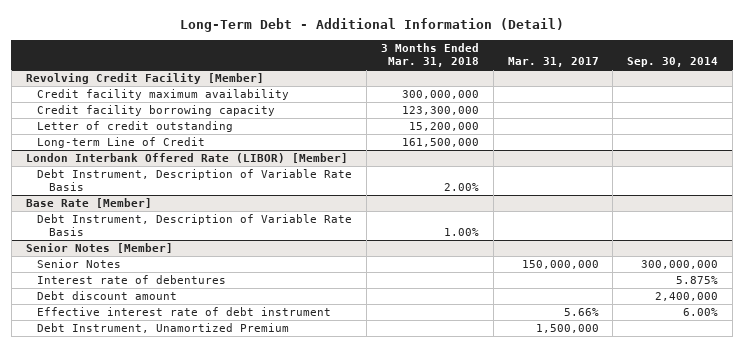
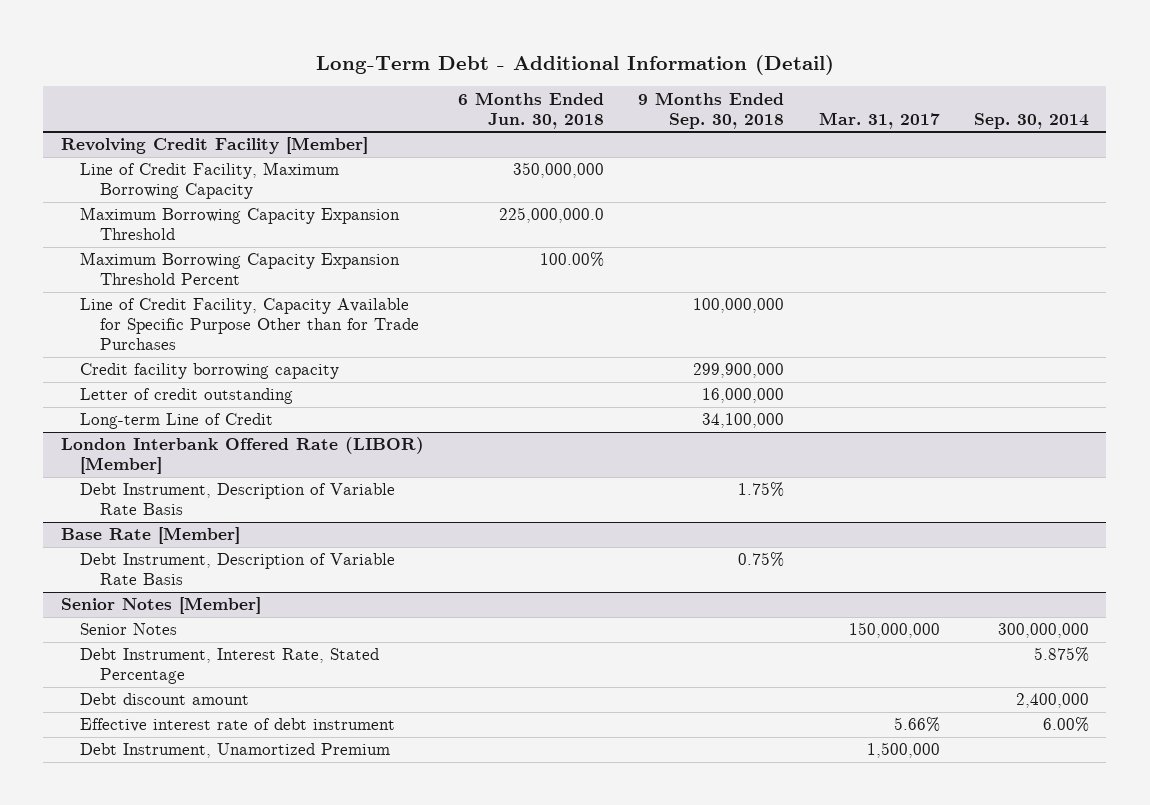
[380,42,479,68] 3 Months Ended Mar. 31, 2018 -> none
none -> [457,91,604,129] 6 Months Ended Jun. 30, 2018
none -> [638,91,785,129] 9 Months Ended Sep. 30, 2018
[37,89,290,101] Credit facility maximum availability -> [80,162,340,200] Line of Credit Facility, Maximum Borrowing Capacity
none -> [80,207,401,241] Maximum Borrowing Capacity Expansion Threshold
none -> [80,252,401,286] Maximum Borrowing Capacity Expansion Threshold Percent
none -> [80,298,419,350] Line of Credit Facility, Capacity Available for Specific Purpose Other than for Trade Purchases
[37,275,227,285] Interest rate of debentures -> [80,648,380,685] Debt Instrument, Interest Rate, Stated Percentage

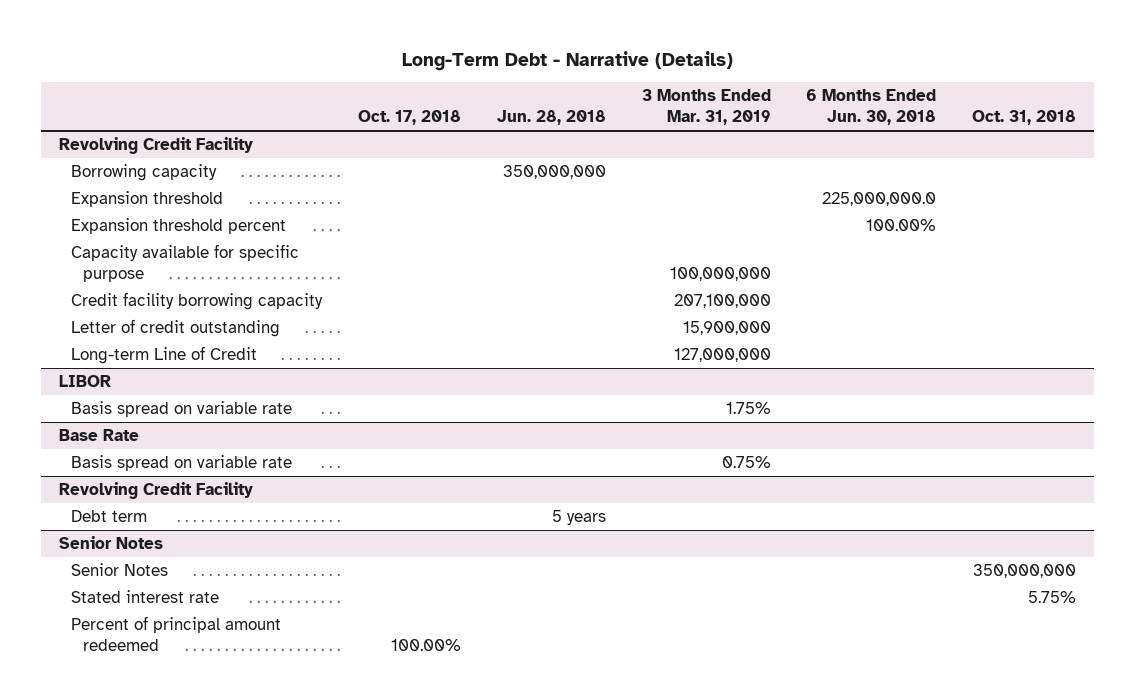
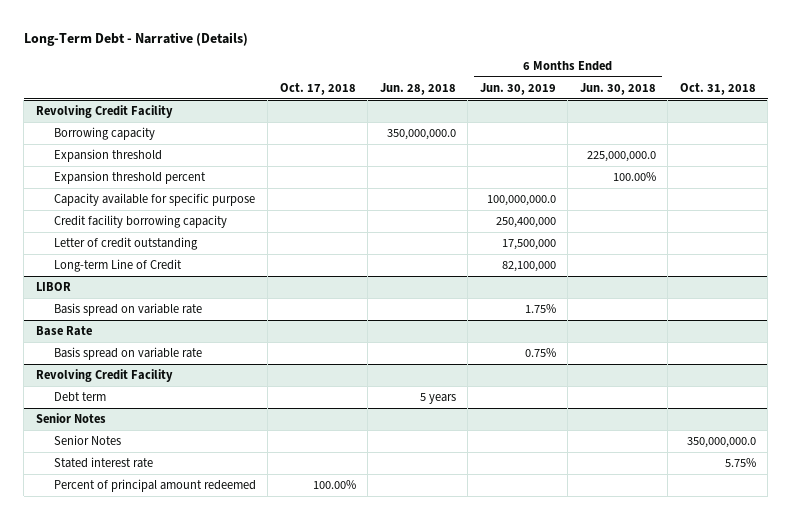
[641,89,771,126] 3 Months Ended Mar. 31, 2019 -> none
none -> [479,82,556,95] Jun. 30, 2019
[502,164,606,179] 350,000,000 -> [386,128,456,140] 350,000,000.0
[973,563,1077,578] 350,000,000 -> [686,436,756,448] 350,000,000.0

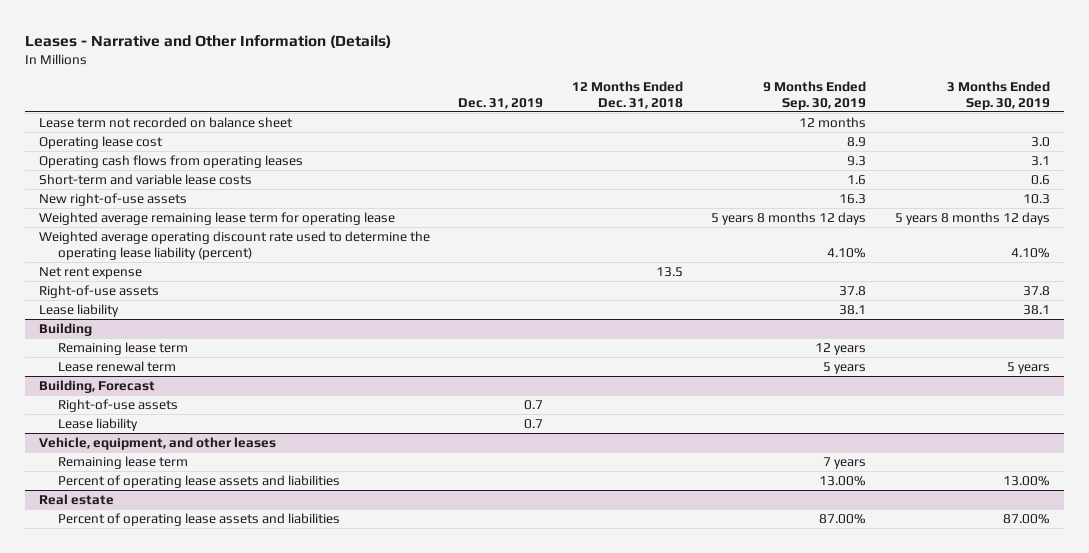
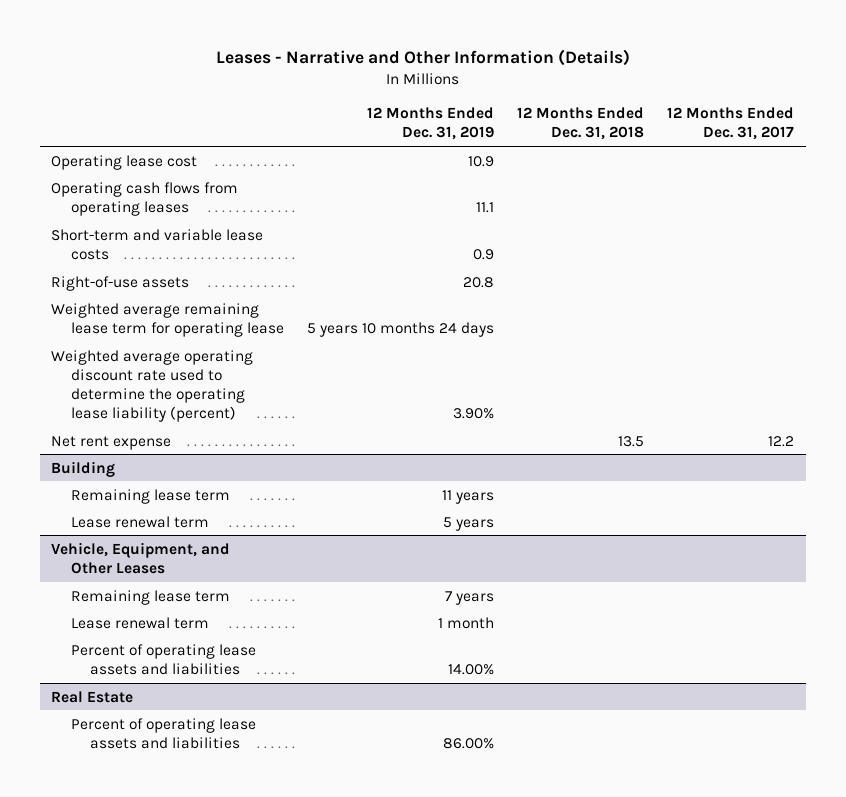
[458,97,544,109] Dec. 31, 2019 -> none
[763,80,867,110] 9 Months Ended Sep. 30, 2019 -> none
[946,80,1050,110] 3 Months Ended Sep. 30, 2019 -> none
none -> [367,106,495,141] 12 Months Ended Dec. 31, 2019
none -> [667,106,795,141] 12 Months Ended Dec. 31, 2017
[38,116,293,128] Lease term not recorded on balance sheet -> none
[38,192,187,206] New right-of-use assets -> none
[38,284,159,298] Right-of-use assets -> [51,275,190,291] Right-of-use assets
[38,303,119,317] Lease liability -> none
[38,379,155,393] Building, Forecast -> none
[57,398,178,412] Right-of-use assets -> none
[57,417,138,431] Lease liability -> none
[38,436,276,450] Vehicle, equipment, and other leases -> [51,541,231,574] Vehicle, Equipment, and Other Leases
none -> [70,616,209,629] Lease renewal term
[38,493,114,505] Real estate -> [51,690,134,703] Real Estate

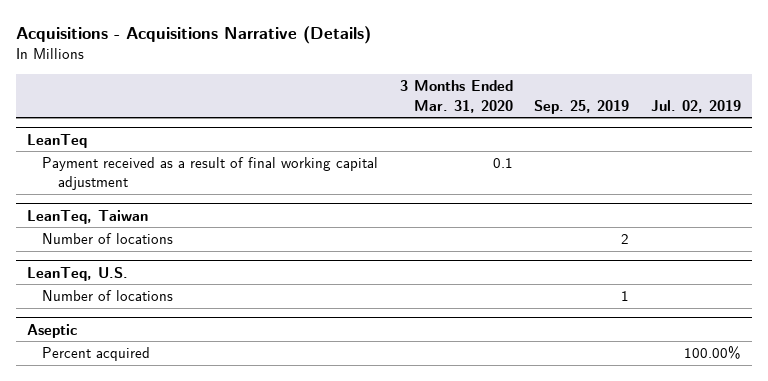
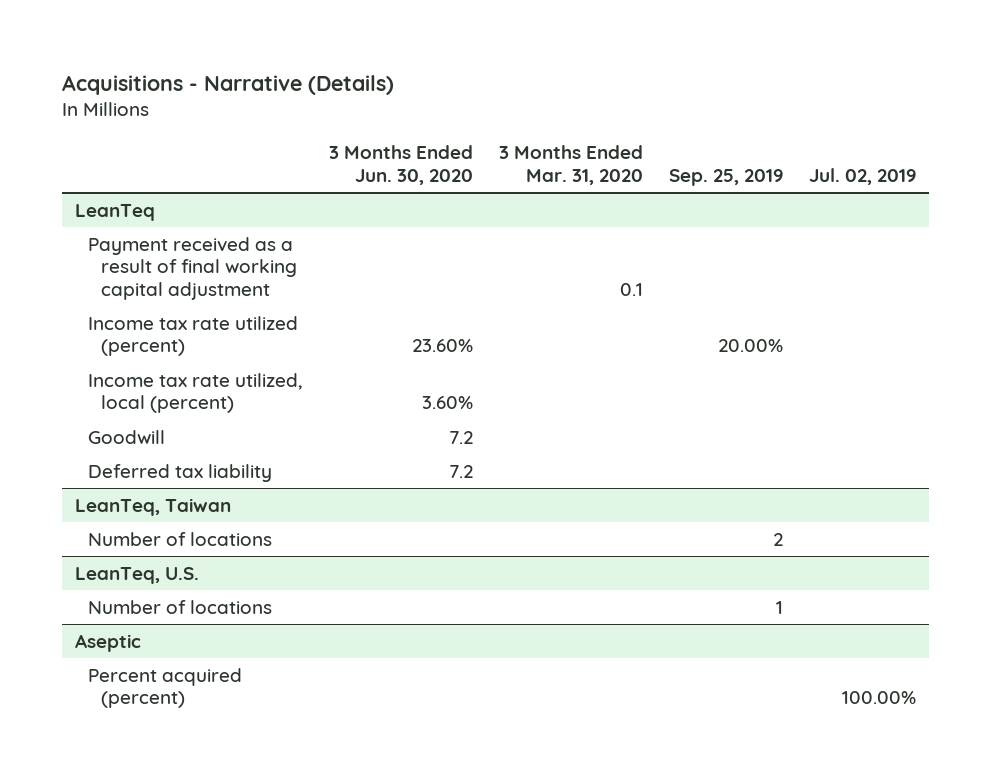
[15,26,371,45] Acquisitions - Acquisitions Narrative (Details) -> [61,74,394,95] Acquisitions - Narrative (Details)
none -> [329,145,474,185] 3 Months Ended Jun. 30, 2020
none -> [87,315,298,357] Income tax rate utilized (percent)
none -> [87,372,303,414] Income tax rate utilized, local (percent)
none -> [87,429,165,444] Goodwill
none -> [87,463,272,482] Deferred tax liability
[42,347,151,362] Percent acquired -> [87,667,242,709] Percent acquired (percent)

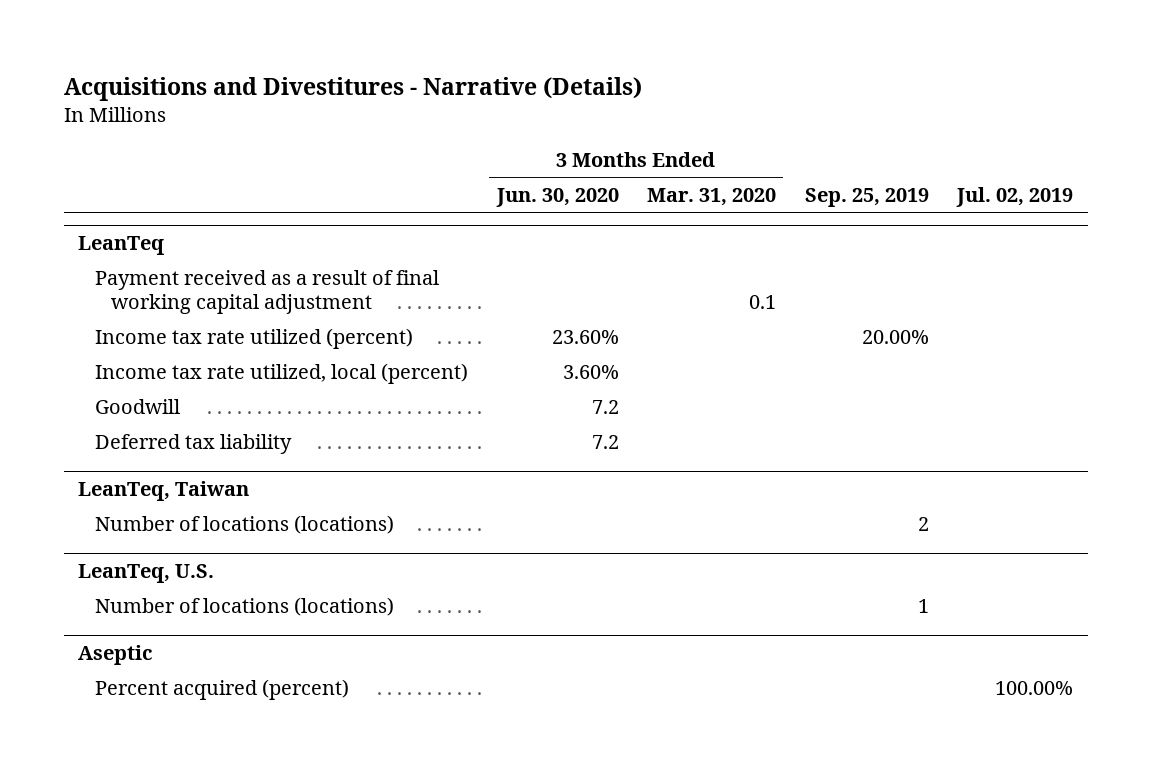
[61,74,394,95] Acquisitions - Narrative (Details) -> [64,77,643,102] Acquisitions and Divestitures - Narrative (Details)
[87,531,272,546] Number of locations -> [94,514,394,534] Number of locations (locations)
[87,599,272,614] Number of locations -> [94,596,394,616] Number of locations (locations)

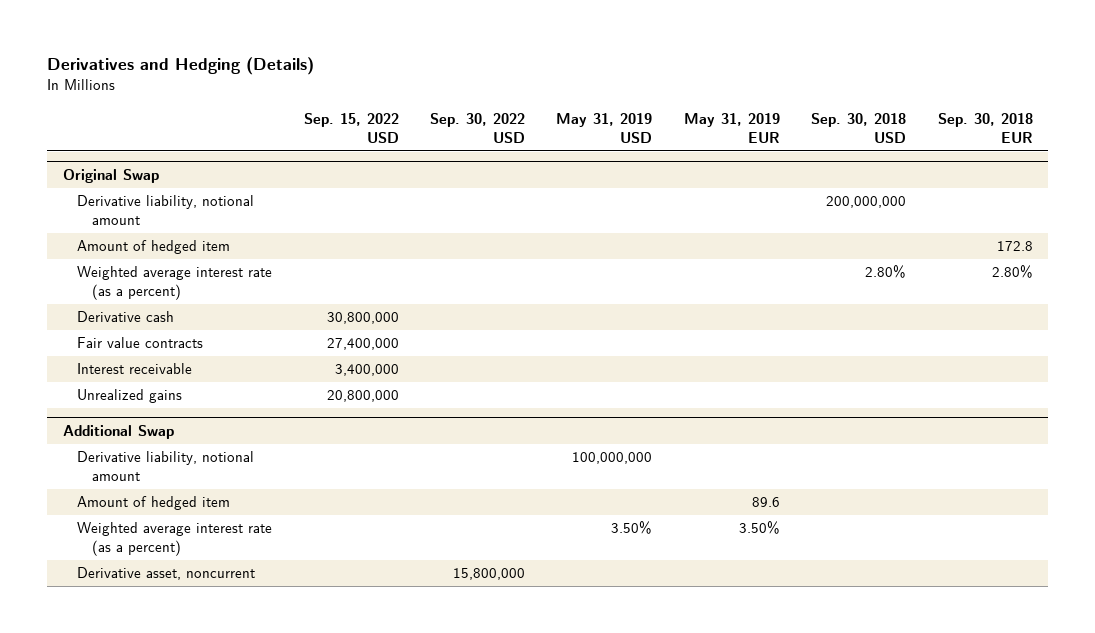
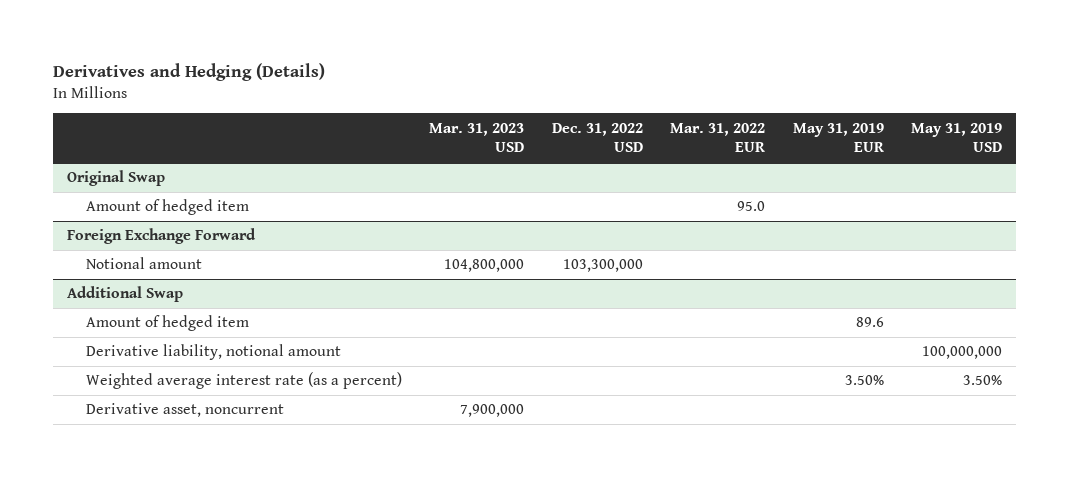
[303,112,399,143] Sep. 15, 2022 USD -> none
[430,112,526,143] Sep. 30, 2022 USD -> none
[811,112,907,143] Sep. 30, 2018 USD -> none
[937,112,1033,143] Sep. 30, 2018 EUR -> none
none -> [429,122,525,153] Mar. 31, 2023 USD
none -> [551,122,643,153] Dec. 31, 2022 USD
none -> [670,122,766,153] Mar. 31, 2022 EUR
[77,195,255,226] Derivative liability, notional amount -> none
[77,266,273,301] Weighted average interest rate (as a percent) -> none
[77,311,175,323] Derivative cash -> none
[77,337,204,349] Fair value contracts -> none
[77,363,193,375] Interest receivable -> none
[77,389,183,404] Unrealized gains -> none
none -> [67,228,257,245] Foreign Exchange Forward
none -> [86,257,203,270] Notional amount
[77,451,255,482] Derivative liability, notional amount -> [86,344,342,361] Derivative liability, notional amount

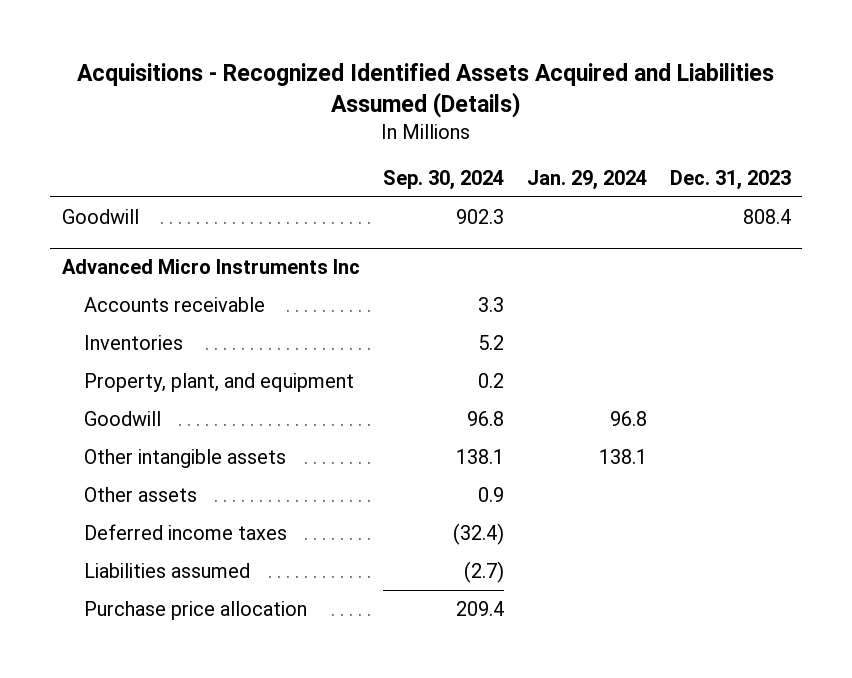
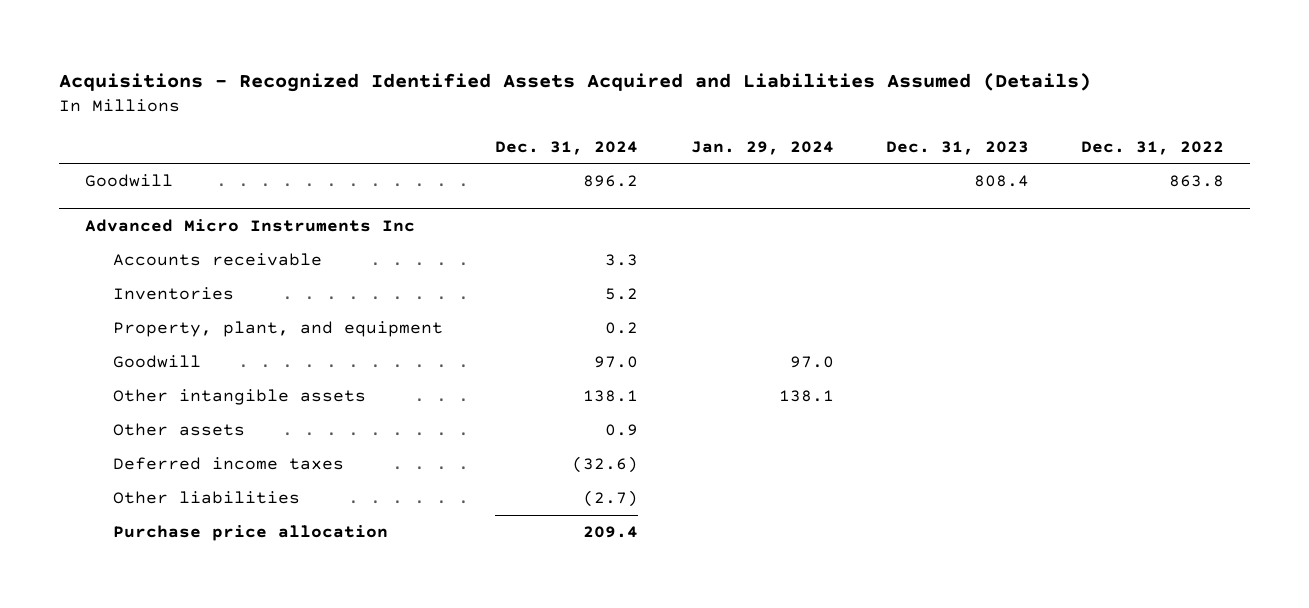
[382,169,504,190] Sep. 30, 2024 -> none
none -> [495,140,639,155] Dec. 31, 2024
none -> [1081,140,1225,155] Dec. 31, 2022
[609,410,647,426] 96.8 -> [789,356,834,369] 97.0
[83,562,250,578] Liabilities assumed -> [113,491,301,505] Other liabilities

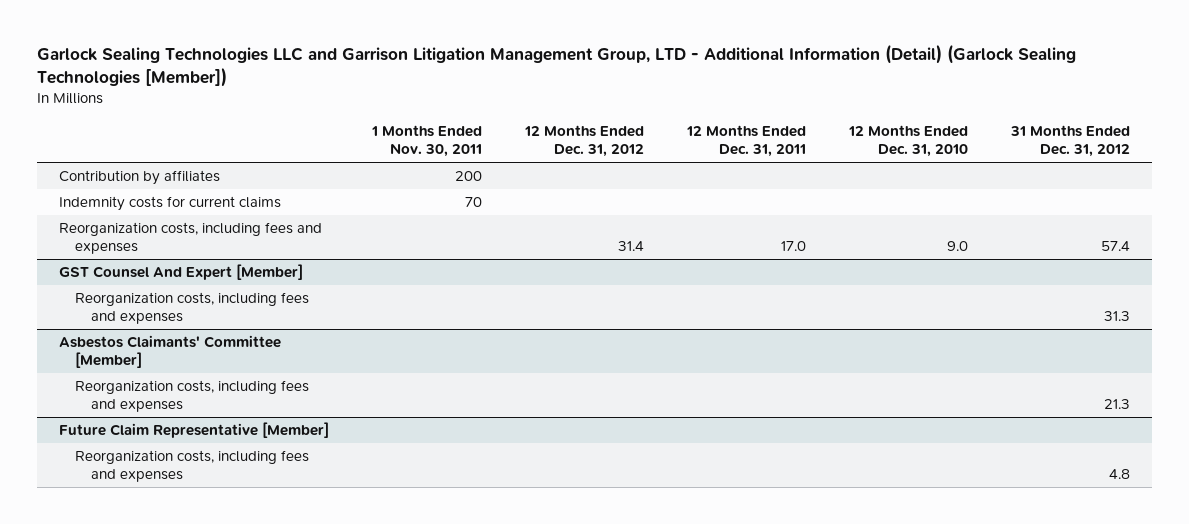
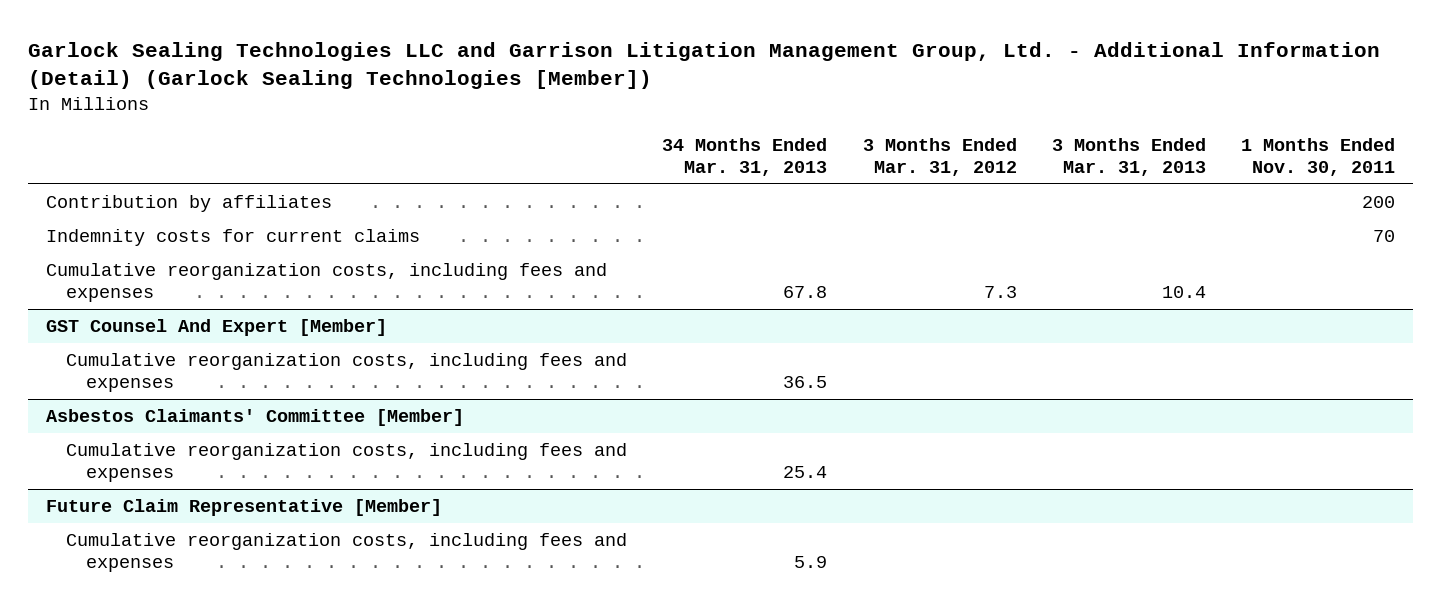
[37,44,1077,88] Garlock Sealing Technologies LLC and Garrison Litigation Management Group, LTD - Additional Information (Detail) (Garlock Sealing Technologies [Member]) -> [28,41,1381,90] Garlock Sealing Technologies LLC and Garrison Litigation Management Group, Ltd. - Additional Information (Detail) (Garlock Sealing Technologies [Member])
[523,125,644,158] 12 Months Ended Dec. 31, 2012 -> none
[685,125,806,158] 12 Months Ended Dec. 31, 2011 -> none
[847,125,968,158] 12 Months Ended Dec. 31, 2010 -> none
[1010,125,1131,158] 31 Months Ended Dec. 31, 2012 -> none
none -> [662,138,828,176] 34 Months Ended Mar. 31, 2013
none -> [862,138,1017,176] 3 Months Ended Mar. 31, 2012
none -> [1051,138,1206,176] 3 Months Ended Mar. 31, 2013
[58,221,322,255] Reorganization costs, including fees and expenses -> [45,263,607,302] Cumulative reorganization costs, including fees and expenses
[74,291,309,325] Reorganization costs, including fees and expenses -> [66,353,628,392] Cumulative reorganization costs, including fees and expenses
[74,379,309,413] Reorganization costs, including fees and expenses -> [66,443,628,482] Cumulative reorganization costs, including fees and expenses
[74,449,309,483] Reorganization costs, including fees and expenses -> [66,533,628,572] Cumulative reorganization costs, including fees and expenses

